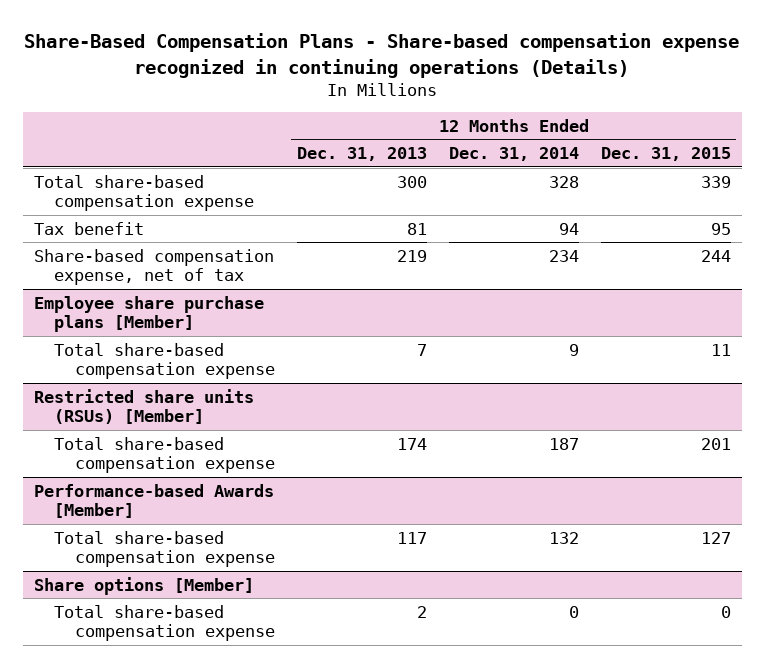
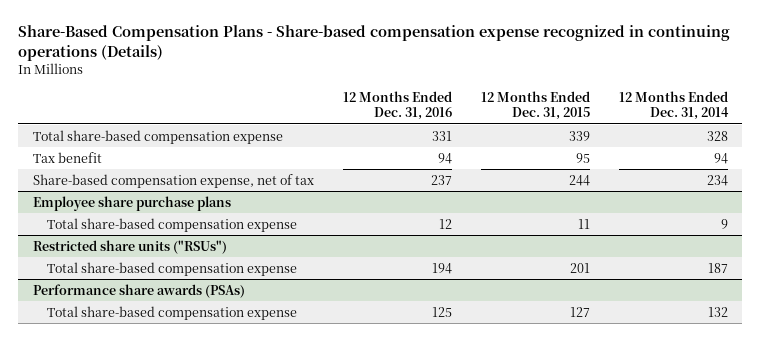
[296,147,427,162] Dec. 31, 2013 -> none
none -> [342,90,452,121] 12 Months Ended Dec. 31, 2016
[34,295,265,332] Employee share purchase plans [Member] -> [32,195,231,211] Employee share purchase plans
[34,388,255,424] Restricted share units (RSUs) [Member] -> [32,239,227,254] Restricted share units ("RSUs")
[34,483,275,518] Performance-based Awards [Member] -> [32,283,245,298] Performance share awards (PSAs)
[34,576,255,595] Share options [Member] -> none
[54,604,275,641] Total share-based compensation expense -> none

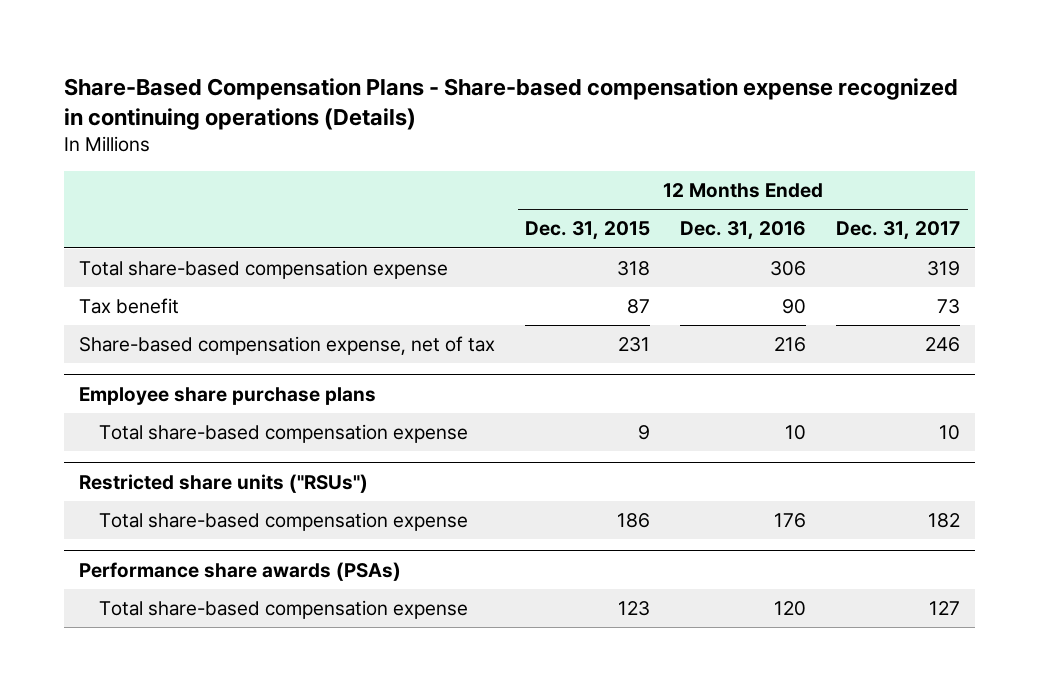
[618,90,729,121] 12 Months Ended Dec. 31, 2014 -> none
none -> [836,221,961,241] Dec. 31, 2017
[431,130,452,141] 331 -> [770,261,807,277] 306
[568,130,590,141] 339 -> [617,261,651,277] 318
[437,152,452,164] 94 -> [782,299,807,315] 90
[575,152,590,163] 95 -> [627,299,651,315] 87
[430,174,452,185] 237 -> [774,337,807,353] 216
[568,174,590,186] 244 -> [618,337,651,353] 231
[438,218,452,229] 12 -> [785,425,807,441] 10
[577,218,590,229] 11 -> [638,425,651,441] 9
[431,262,452,274] 194 -> [774,513,807,529] 176
[569,262,590,273] 201 -> [617,513,651,529] 186
[431,306,452,317] 125 -> [774,601,807,617] 120
[569,306,590,317] 127 -> [618,601,651,617] 123

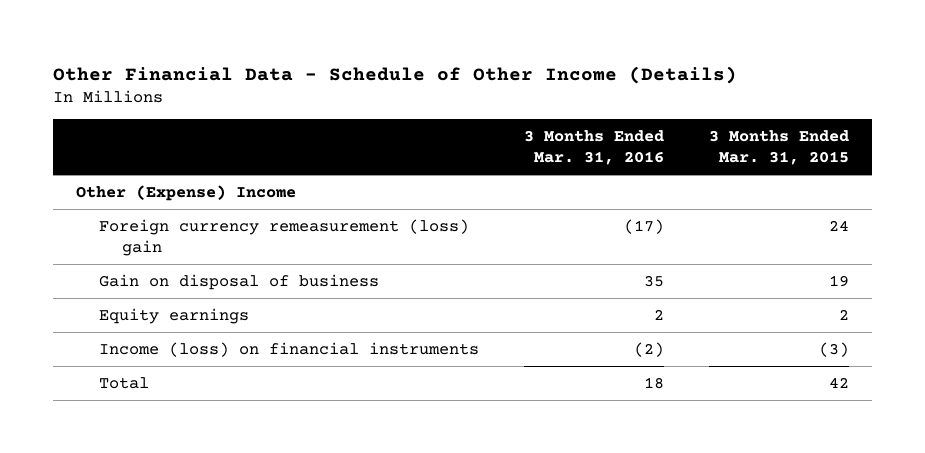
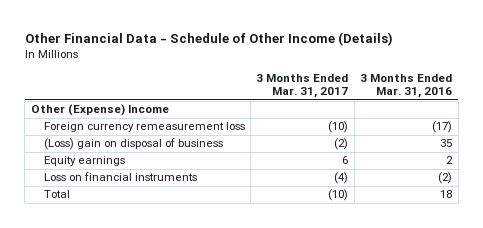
[709,129,850,166] 3 Months Ended Mar. 31, 2015 -> none
none -> [256,73,349,99] 3 Months Ended Mar. 31, 2017
[98,218,469,257] Foreign currency remeasurement (loss) gain -> [43,122,245,133] Foreign currency remeasurement loss
[98,273,379,290] Gain on disposal of business -> [43,138,223,151] (Loss) gain on disposal of business
[98,341,479,357] Income (loss) on financial instruments -> [43,172,197,182] Loss on financial instruments

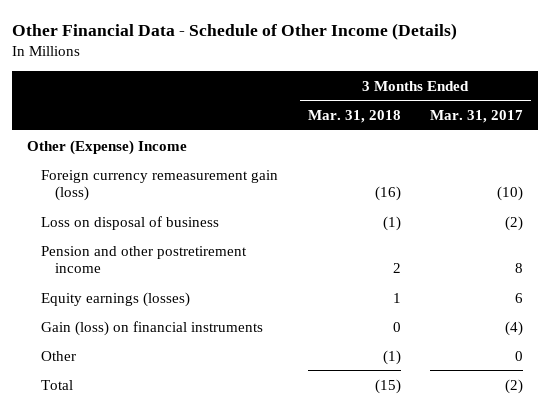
[360,73,453,99] 3 Months Ended Mar. 31, 2016 -> none
none -> [307,109,401,123] Mar. 31, 2018
[43,122,245,133] Foreign currency remeasurement loss -> [41,169,279,202] Foreign currency remeasurement gain (loss)
[43,138,223,151] (Loss) gain on disposal of business -> [41,215,220,230] Loss on disposal of business
none -> [41,245,248,274] Pension and other postretirement income
[43,156,125,167] Equity earnings -> [41,291,191,307] Equity earnings (losses)
[43,172,197,182] Loss on financial instruments -> [41,320,264,336] Gain (loss) on financial instruments
none -> [41,350,77,361] Other
[328,189,349,202] (10) -> [505,378,524,394] (2)

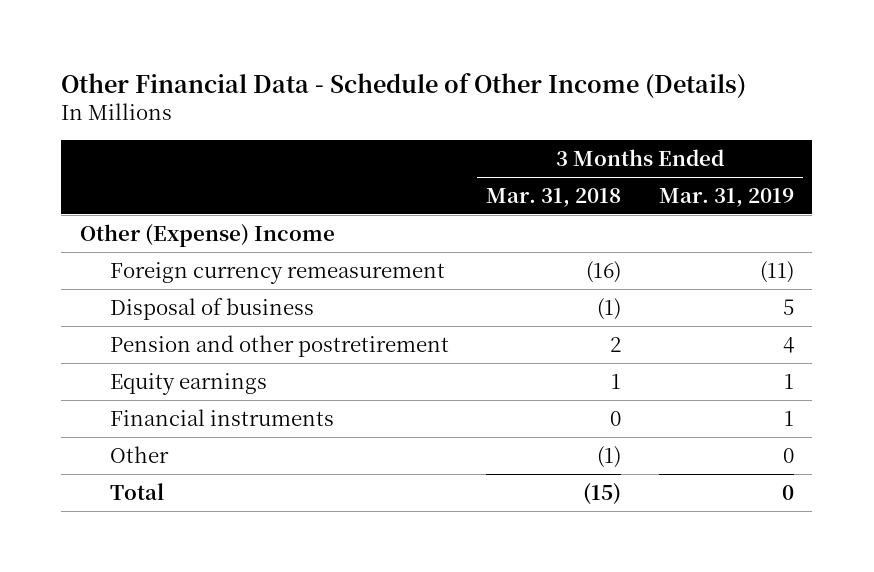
[430,109,524,123] Mar. 31, 2017 -> none
none -> [658,187,794,207] Mar. 31, 2019
[41,169,279,202] Foreign currency remeasurement gain (loss) -> [109,261,445,284] Foreign currency remeasurement
[41,215,220,230] Loss on disposal of business -> [109,297,314,320] Disposal of business
[41,245,248,274] Pension and other postretirement income -> [109,334,449,357] Pension and other postretirement
[41,291,191,307] Equity earnings (losses) -> [109,372,267,395] Equity earnings
[41,320,264,336] Gain (loss) on financial instruments -> [109,408,334,426] Financial instruments

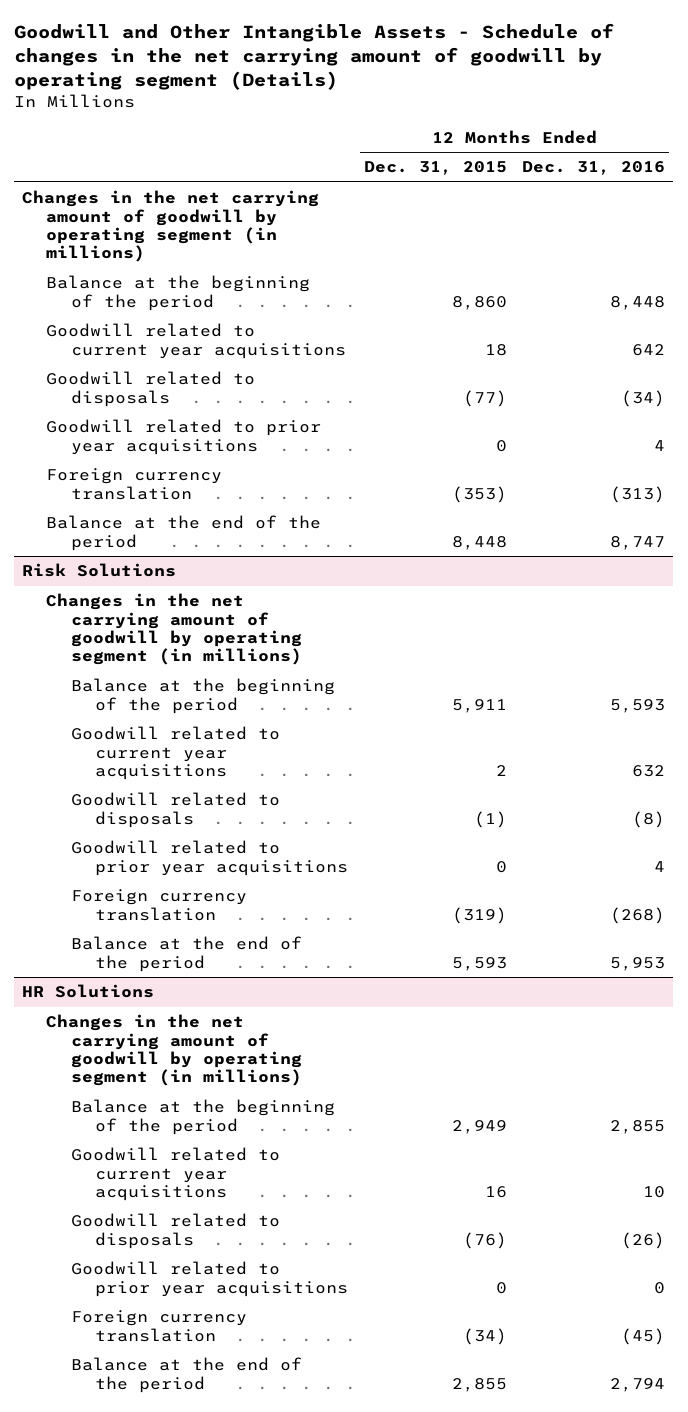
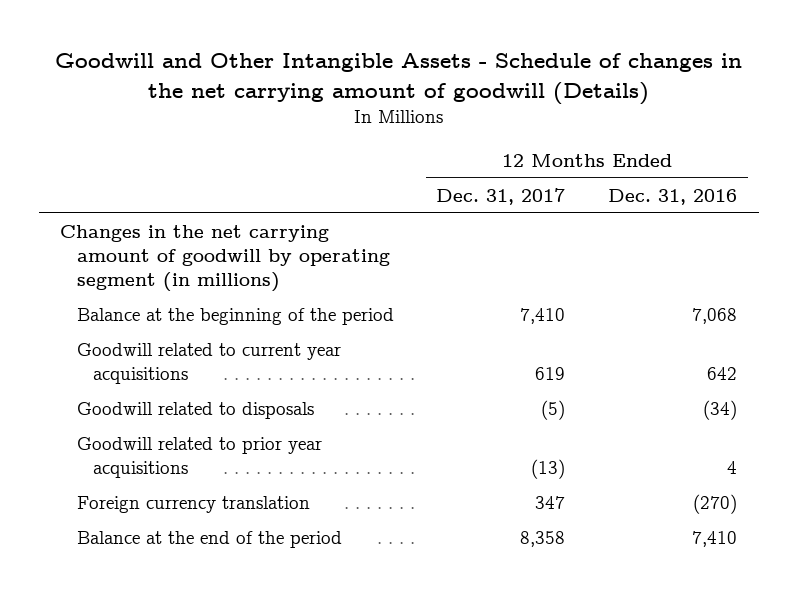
[14,23,615,91] Goodwill and Other Intangible Assets - Schedule of changes in the net carrying amount of goodwill by operating segment (Details) -> [54,53,742,105] Goodwill and Other Intangible Assets - Schedule of changes in the net carrying amount of goodwill (Details)
[363,161,507,176] Dec. 31, 2015 -> none
none -> [436,187,566,205] Dec. 31, 2017
[610,295,666,310] 8,448 -> [692,308,738,325] 7,068
[22,563,177,578] Risk Solutions -> none
[46,593,302,666] Changes in the net carrying amount of goodwill by operating segment (in millions) -> none
[70,678,335,714] Balance at the beginning of the period -> none
[70,726,280,780] Goodwill related to current year acquisitions -> none
[70,792,280,828] Goodwill related to disposals -> none
[70,840,348,876] Goodwill related to prior year acquisitions -> none
[70,889,247,921] Foreign currency translation -> none
[70,936,302,972] Balance at the end of the period -> none
[22,984,155,999] HR Solutions -> none
[46,1014,302,1087] Changes in the net carrying amount of goodwill by operating segment (in millions) -> none
[70,1099,335,1135] Balance at the beginning of the period -> none
[70,1147,280,1201] Goodwill related to current year acquisitions -> none
[70,1213,280,1249] Goodwill related to disposals -> none
[70,1261,348,1297] Goodwill related to prior year acquisitions -> none
[70,1310,247,1342] Foreign currency translation -> none
[70,1357,302,1393] Balance at the end of the period -> none
[610,485,666,503] (313) -> [693,494,738,515] (270)
[610,535,666,550] 8,747 -> [692,531,738,548] 7,410

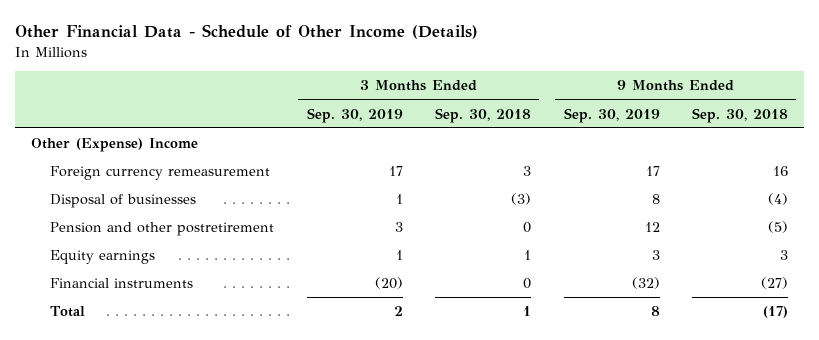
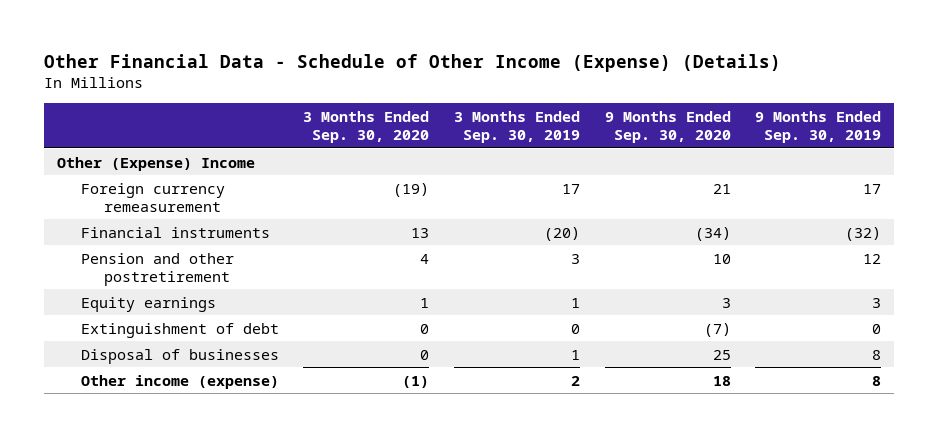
[14,24,478,40] Other Financial Data - Schedule of Other Income (Details) -> [44,53,782,72] Other Financial Data - Schedule of Other Income (Expense) (Details)
[435,107,532,123] Sep. 30, 2018 -> none
[692,107,789,123] Sep. 30, 2018 -> none
none -> [303,111,430,144] 3 Months Ended Sep. 30, 2020
none -> [604,111,731,144] 9 Months Ended Sep. 30, 2020
[50,278,194,289] Financial instruments -> [80,226,270,238] Financial instruments
none -> [80,322,279,338] Extinguishment of debt
[50,194,197,209] Disposal of businesses -> [80,348,279,364] Disposal of businesses
[50,306,86,318] Total -> [80,374,279,389] Other income (expense)

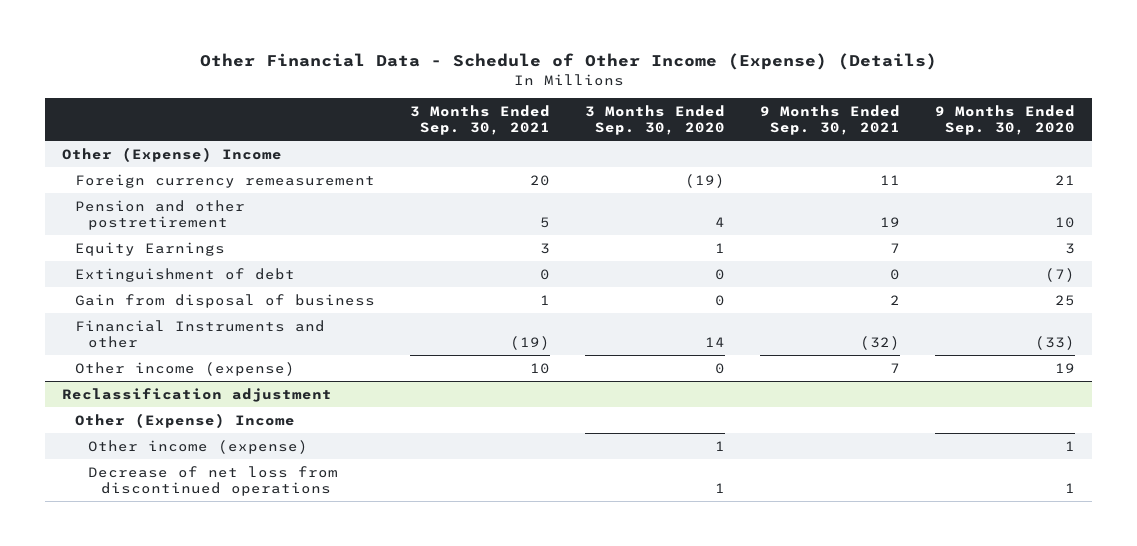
[453,111,580,144] 3 Months Ended Sep. 30, 2019 -> none
[755,111,882,144] 9 Months Ended Sep. 30, 2019 -> none
none -> [410,104,551,136] 3 Months Ended Sep. 30, 2021
none -> [759,104,900,136] 9 Months Ended Sep. 30, 2021
[80,226,270,238] Financial instruments -> none
[80,296,216,312] Equity earnings -> [75,241,226,256] Equity Earnings
[80,348,279,364] Disposal of businesses -> [75,293,376,308] Gain from disposal of business
none -> [75,319,326,349] Financial Instruments and other
[402,375,430,388] (1) -> [715,362,726,374] 0
[712,375,731,386] 18 -> [1054,362,1075,373] 19
none -> [62,387,333,402] Reclassification adjustment
none -> [75,412,296,428] Other (Expense) Income
none -> [88,439,309,454] Other income (expense)
none -> [88,465,339,497] Decrease of net loss from discontinued operations

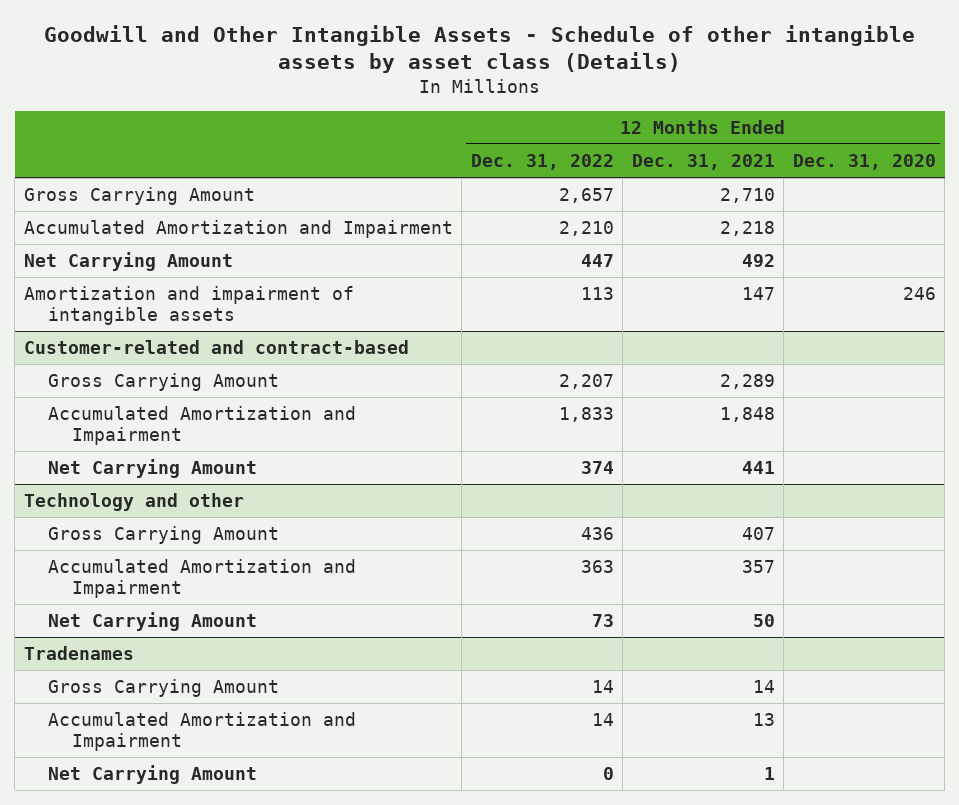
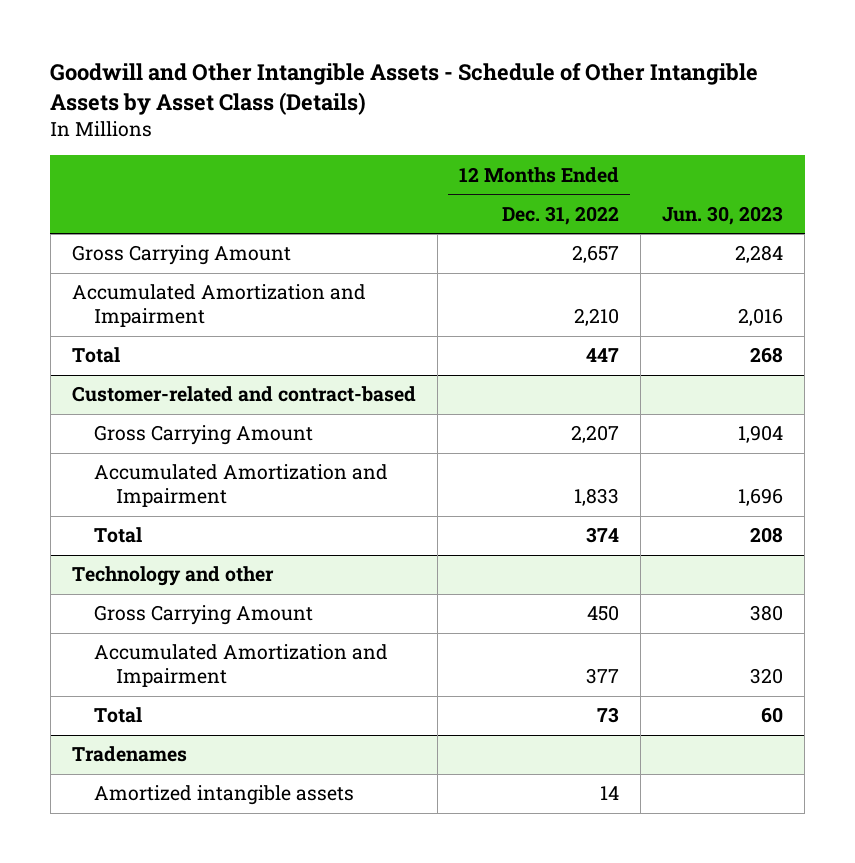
[43,25,915,74] Goodwill and Other Intangible Assets - Schedule of other intangible assets by asset class (Details) -> [50,63,759,116] Goodwill and Other Intangible Assets - Schedule of Other Intangible Assets by Asset Class (Details)
[631,153,775,170] Dec. 31, 2021 -> none
[792,153,936,170] Dec. 31, 2020 -> none
none -> [662,205,784,225] Jun. 30, 2023
[23,286,354,325] Amortization and impairment of intangible assets -> none
[23,252,233,272] Net Carrying Amount -> [72,347,121,364] Total
[47,459,257,479] Net Carrying Amount -> [94,527,143,544] Total
[47,612,257,632] Net Carrying Amount -> none
[580,527,614,541] 436 -> [587,605,620,622] 450
[580,560,614,574] 363 -> [586,668,620,685] 377
none -> [94,707,143,724] Total
[47,679,279,698] Gross Carrying Amount -> none
[47,712,356,751] Accumulated Amortization and Impairment -> none
[47,765,257,785] Net Carrying Amount -> none
none -> [94,785,355,806] Amortized intangible assets

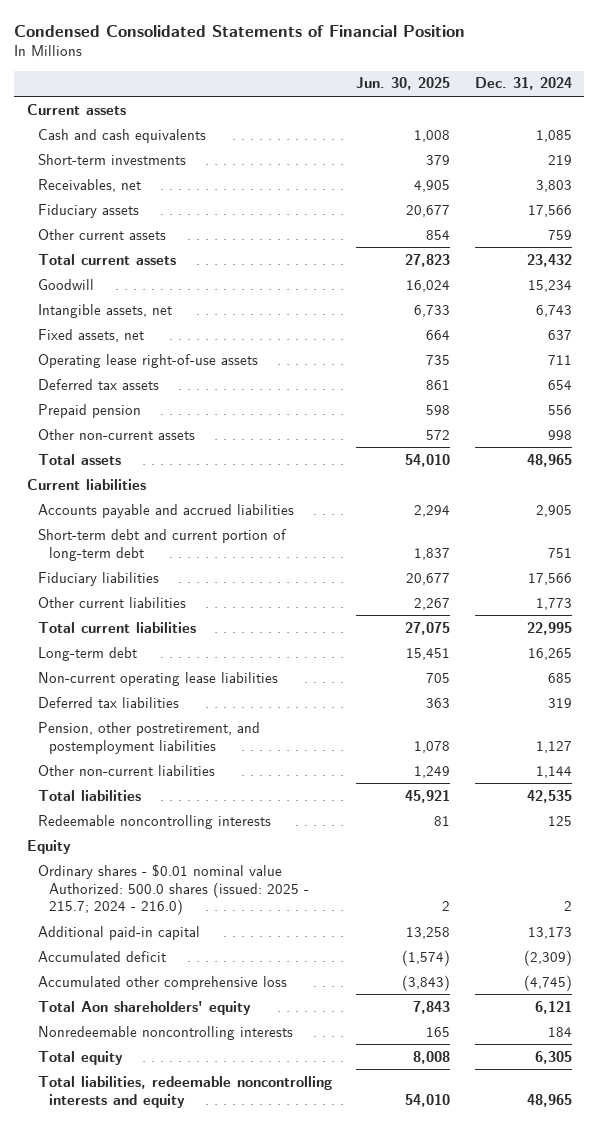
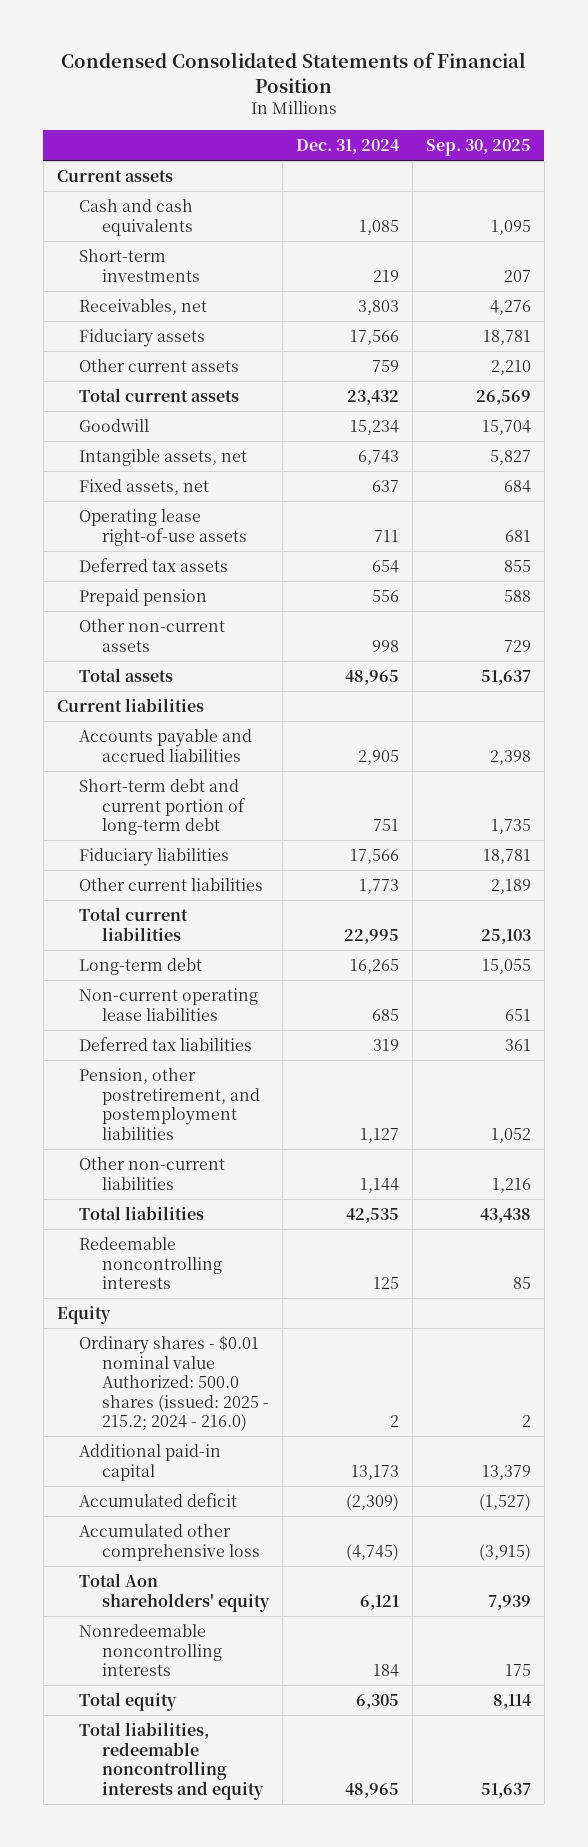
[356,77,451,91] Jun. 30, 2025 -> none
none -> [425,139,531,157] Sep. 30, 2025
[37,863,309,916] Ordinary shares - $0.01 nominal value Authorized: 500.0 shares (issued: 2025 - 215.7; 2024 - 216.0) -> [79,1334,270,1432] Ordinary shares - $0.01 nominal value Authorized: 500.0 shares (issued: 2025 - 215.2; 2024 - 216.0)

